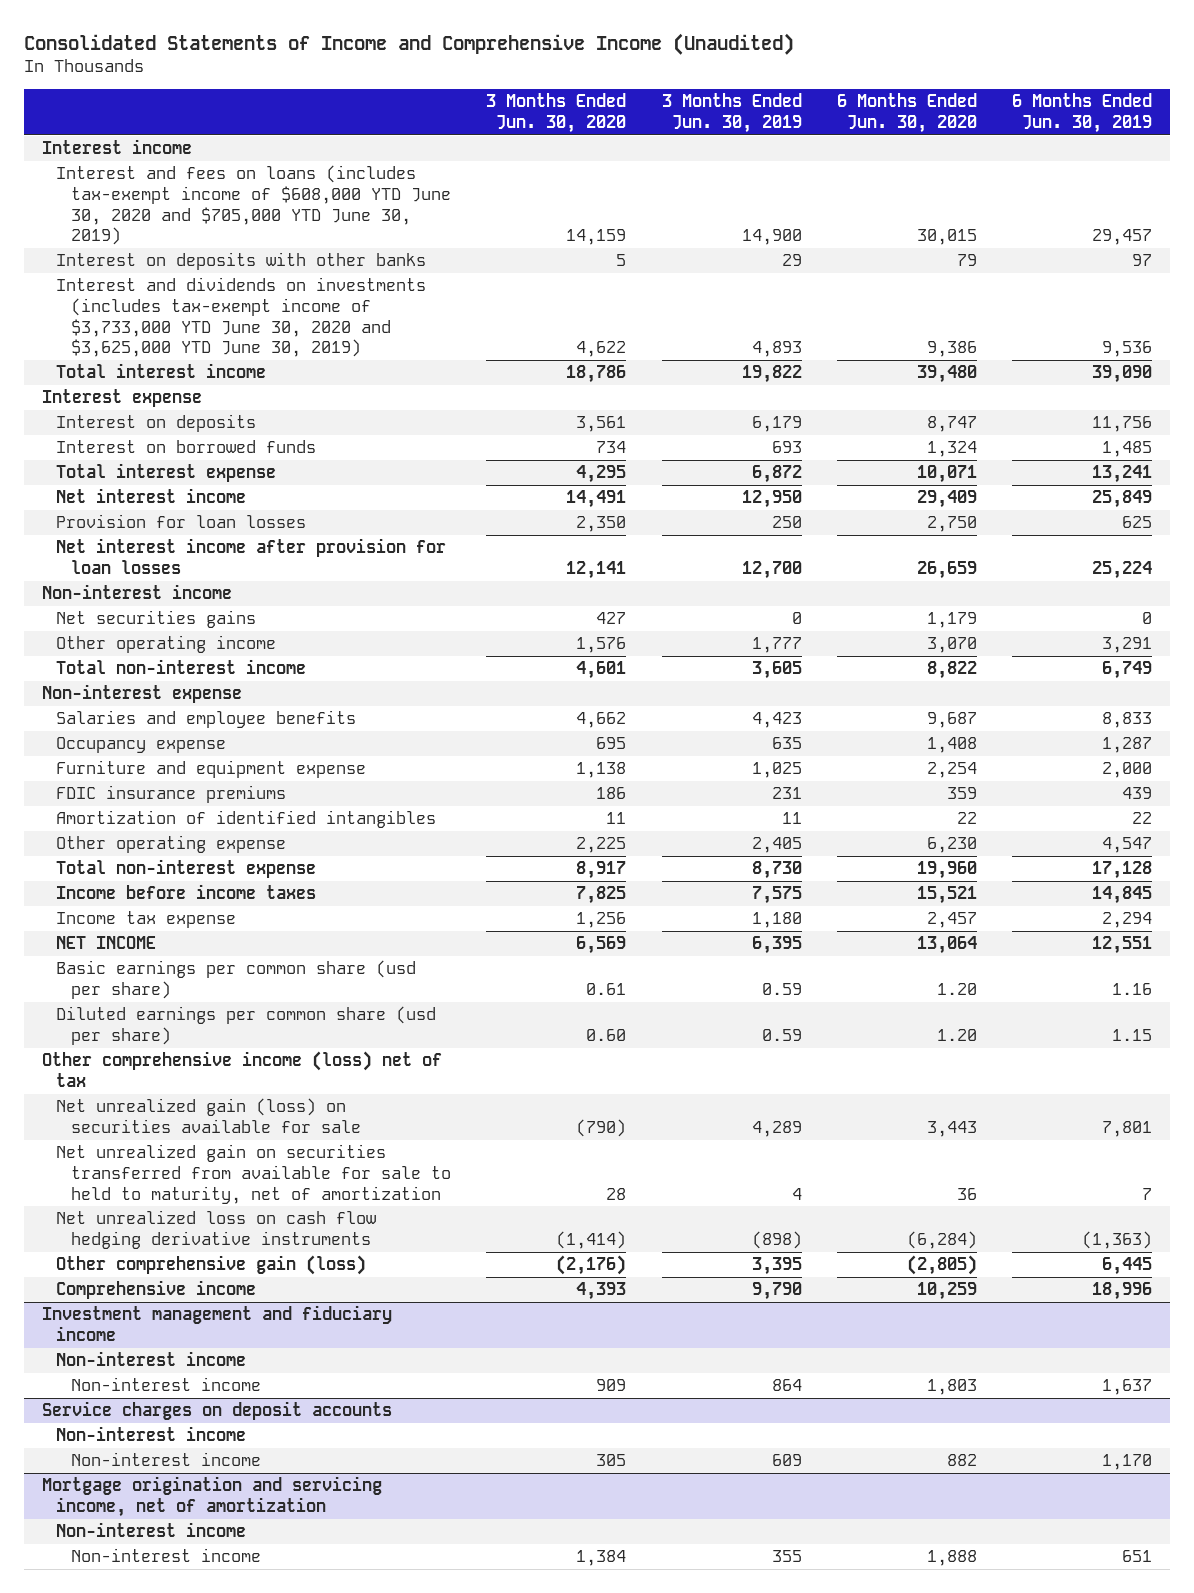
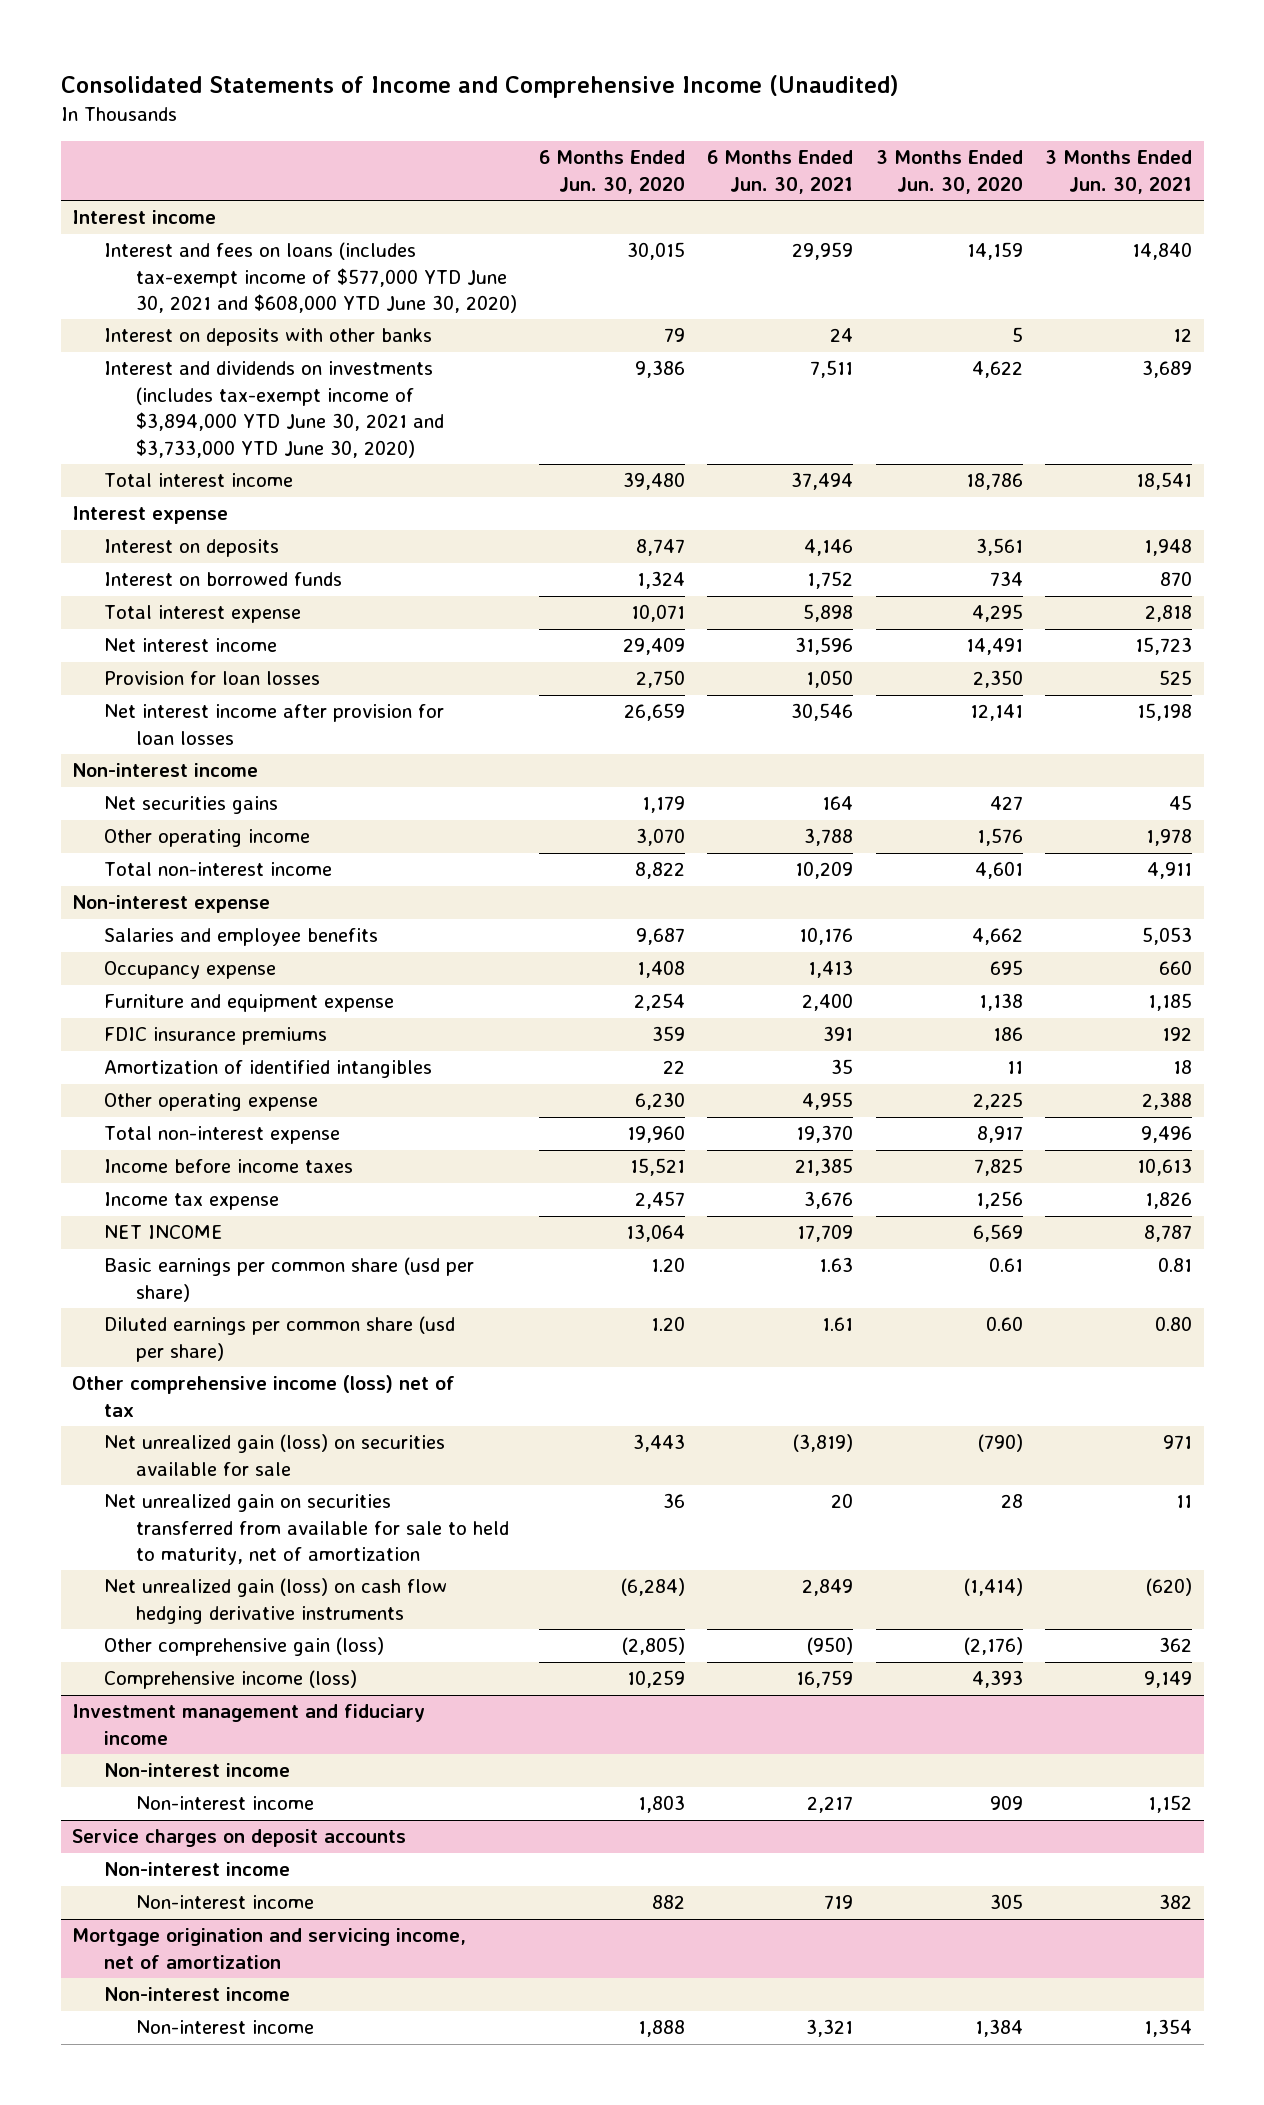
[661,93,802,133] 3 Months Ended Jun. 30, 2019 -> none
[1012,93,1153,133] 6 Months Ended Jun. 30, 2019 -> none
none -> [707,150,854,194] 6 Months Ended Jun. 30, 2021
none -> [1045,150,1193,194] 3 Months Ended Jun. 30, 2021
[56,165,452,246] Interest and fees on loans (includes tax-exempt income of $608,000 YTD June 30, 2020 and $705,000 YTD June 30, 2019) -> [103,242,517,314] Interest and fees on loans (includes tax-exempt income of $577,000 YTD June 30, 2021 and $608,000 YTD June 30, 2020)
[56,277,427,358] Interest and dividends on investments (includes tax-exempt income of $3,733,000 YTD June 30, 2020 and $3,625,000 YTD June 30, 2019) -> [103,361,444,458] Interest and dividends on investments (includes tax-exempt income of $3,894,000 YTD June 30, 2021 and $3,733,000 YTD June 30, 2020)
[56,1210,377,1250] Net unrealized loss on cash flow hedging derivative instruments -> [103,1578,447,1624] Net unrealized gain (loss) on cash flow hedging derivative instruments
[56,1280,257,1300] Comprehensive income -> [103,1670,357,1690] Comprehensive income (loss)

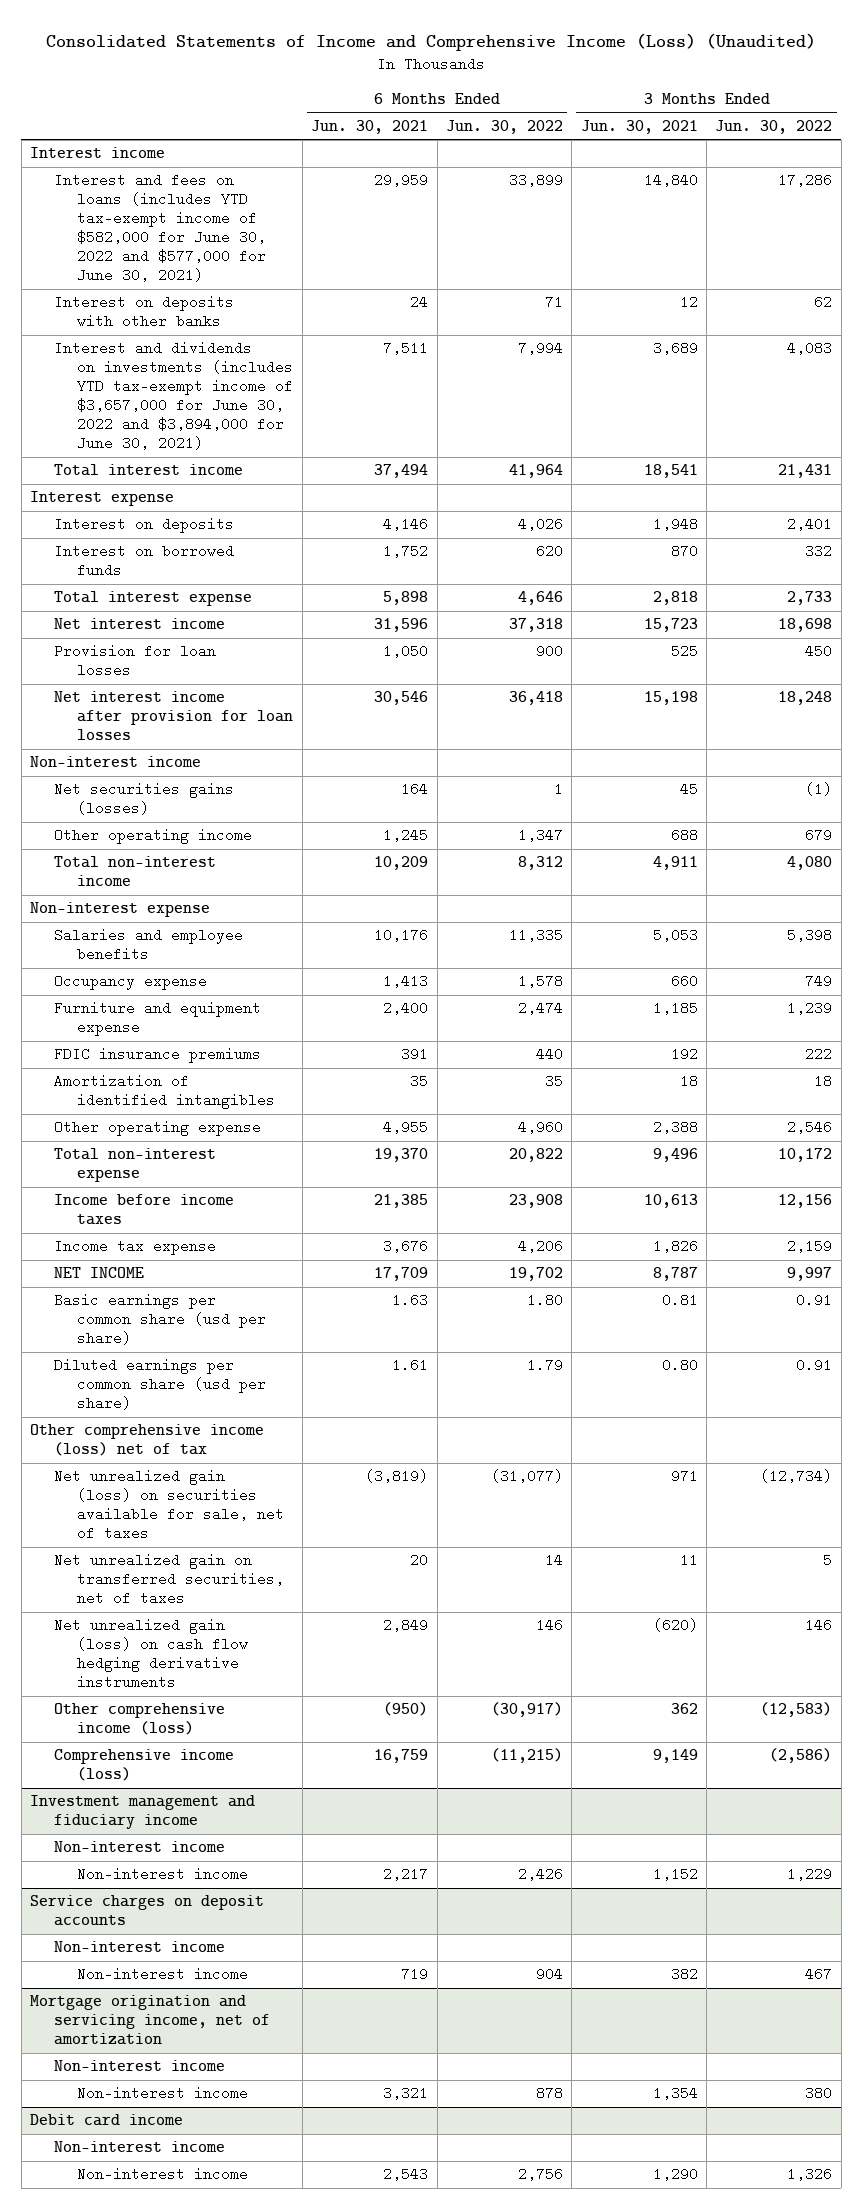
[60,74,899,98] Consolidated Statements of Income and Comprehensive Income (Unaudited) -> [46,32,817,51] Consolidated Statements of Income and Comprehensive Income (Loss) (Unaudited)
[539,150,686,194] 6 Months Ended Jun. 30, 2020 -> none
[875,150,1023,194] 3 Months Ended Jun. 30, 2020 -> none
none -> [445,119,563,134] Jun. 30, 2022
none -> [715,119,833,134] Jun. 30, 2022
[103,242,517,314] Interest and fees on loans (includes tax-exempt income of $577,000 YTD June 30, 2021 and $608,000 YTD June 30, 2020) -> [53,173,267,283] Interest and fees on loans (includes YTD tax-exempt income of $582,000 for June 30, 2022 and $577,000 for June 30, 2021)
[103,361,444,458] Interest and dividends on investments (includes tax-exempt income of $3,894,000 YTD June 30, 2021 and $3,733,000 YTD June 30, 2020) -> [53,341,294,451] Interest and dividends on investments (includes YTD tax-exempt income of $3,657,000 for June 30, 2022 and $3,894,000 for June 30, 2021)
[103,796,278,815] Net securities gains -> [53,782,234,816] Net securities gains (losses)
[804,828,854,847] 3,788 -> [383,828,429,843] 1,245
[1146,829,1193,847] 1,978 -> [670,828,698,843] 688
[103,1434,445,1476] Net unrealized gain (loss) on securities available for sale -> [53,1469,285,1541] Net unrealized gain (loss) on securities available for sale, net of taxes
[103,1494,509,1566] Net unrealized gain on securities transferred from available for sale to held to maturity, net of amortization -> [53,1553,285,1606] Net unrealized gain on transferred securities, net of taxes
[103,1637,384,1657] Other comprehensive gain (loss) -> [53,1703,225,1736] Other comprehensive income (loss)
none -> [30,2114,184,2127] Debit card income
none -> [53,2141,225,2153] Non-interest income
none -> [77,2167,249,2182] Non-interest income

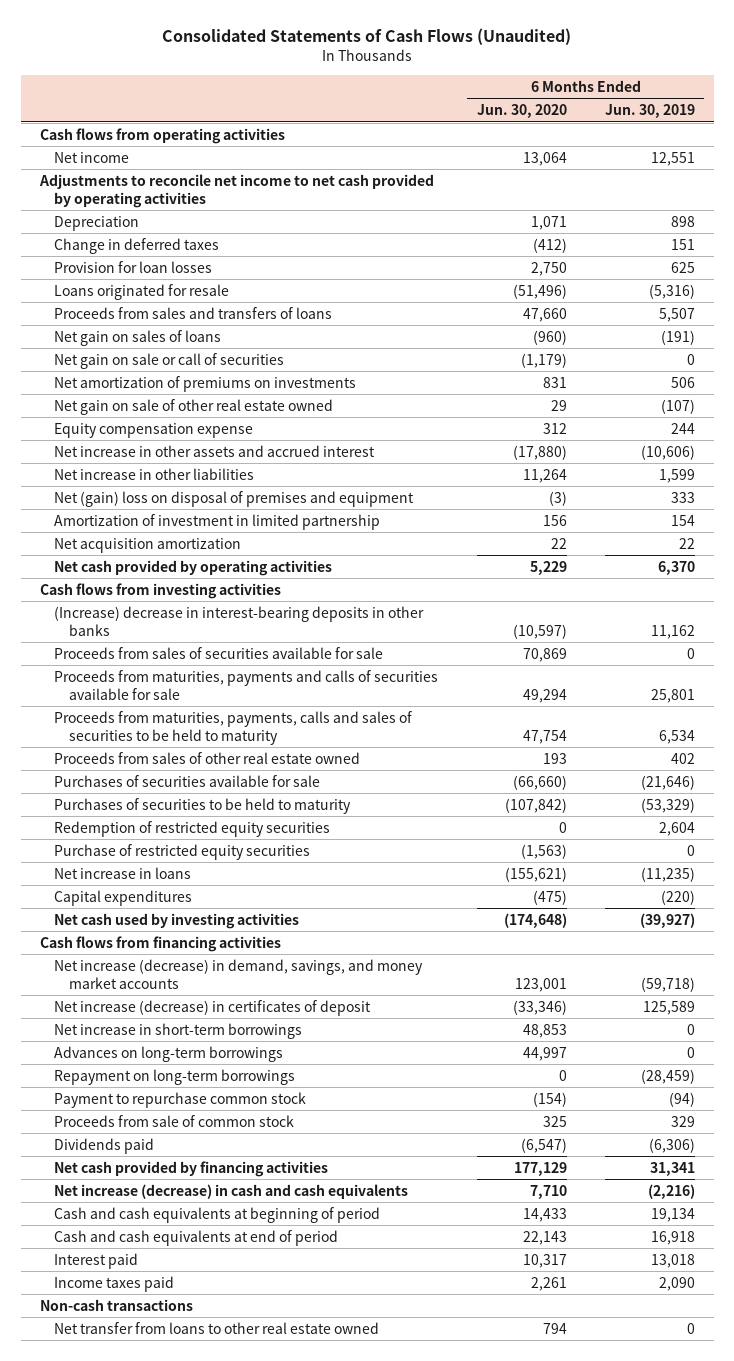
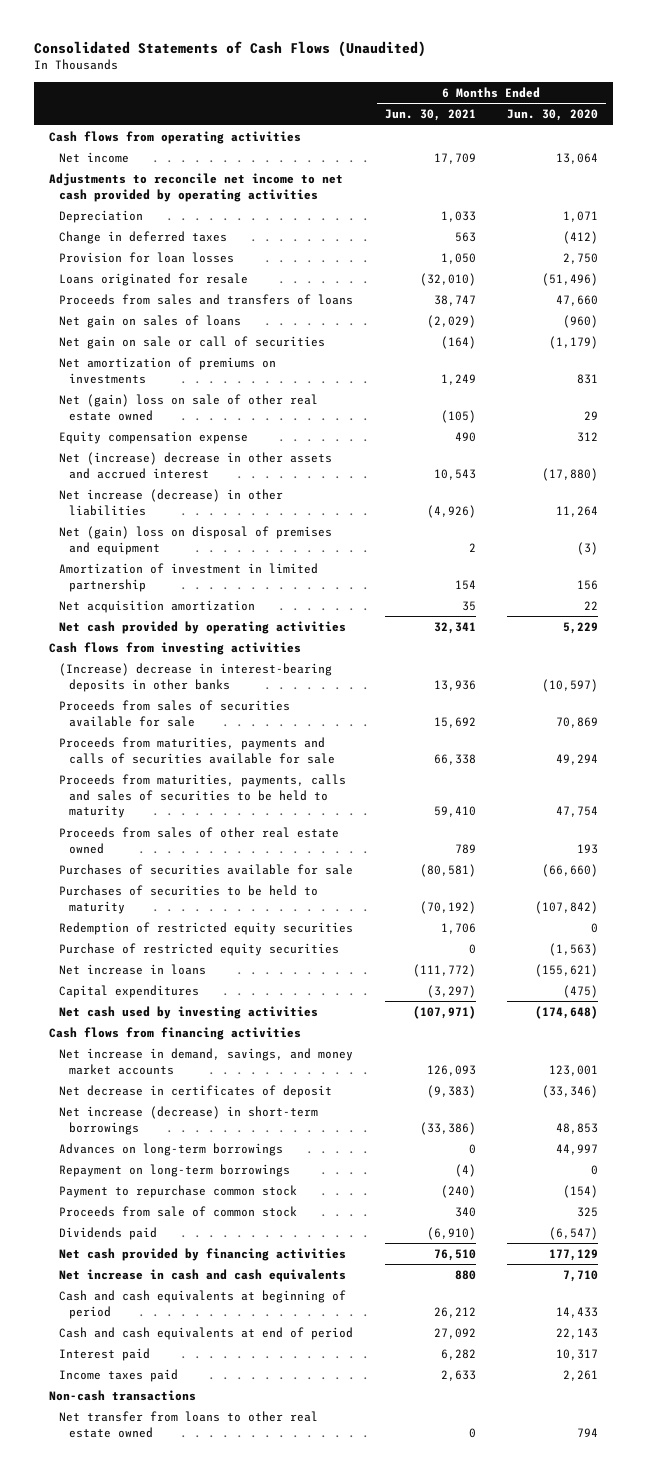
[604,104,695,119] Jun. 30, 2019 -> none
none -> [384,109,476,122] Jun. 30, 2021
[54,398,334,415] Net gain on sale of other real estate owned -> [59,394,319,421] Net (gain) loss on sale of other real estate owned
[54,444,376,457] Net increase in other assets and accrued interest -> [59,452,333,479] Net (increase) decrease in other assets and accrued interest
[54,467,255,480] Net increase in other liabilities -> [59,489,284,516] Net increase (decrease) in other liabilities
[54,958,424,989] Net increase (decrease) in demand, savings, and money market accounts -> [59,1048,354,1075] Net increase in demand, savings, and money market accounts
[54,999,372,1016] Net increase (decrease) in certificates of deposit -> [59,1085,333,1099] Net decrease in certificates of deposit
[54,1022,303,1039] Net increase in short-term borrowings -> [59,1106,319,1135] Net increase (decrease) in short-term borrowings
[54,1183,409,1199] Net increase (decrease) in cash and cash equivalents -> [59,1269,347,1283] Net increase in cash and cash equivalents

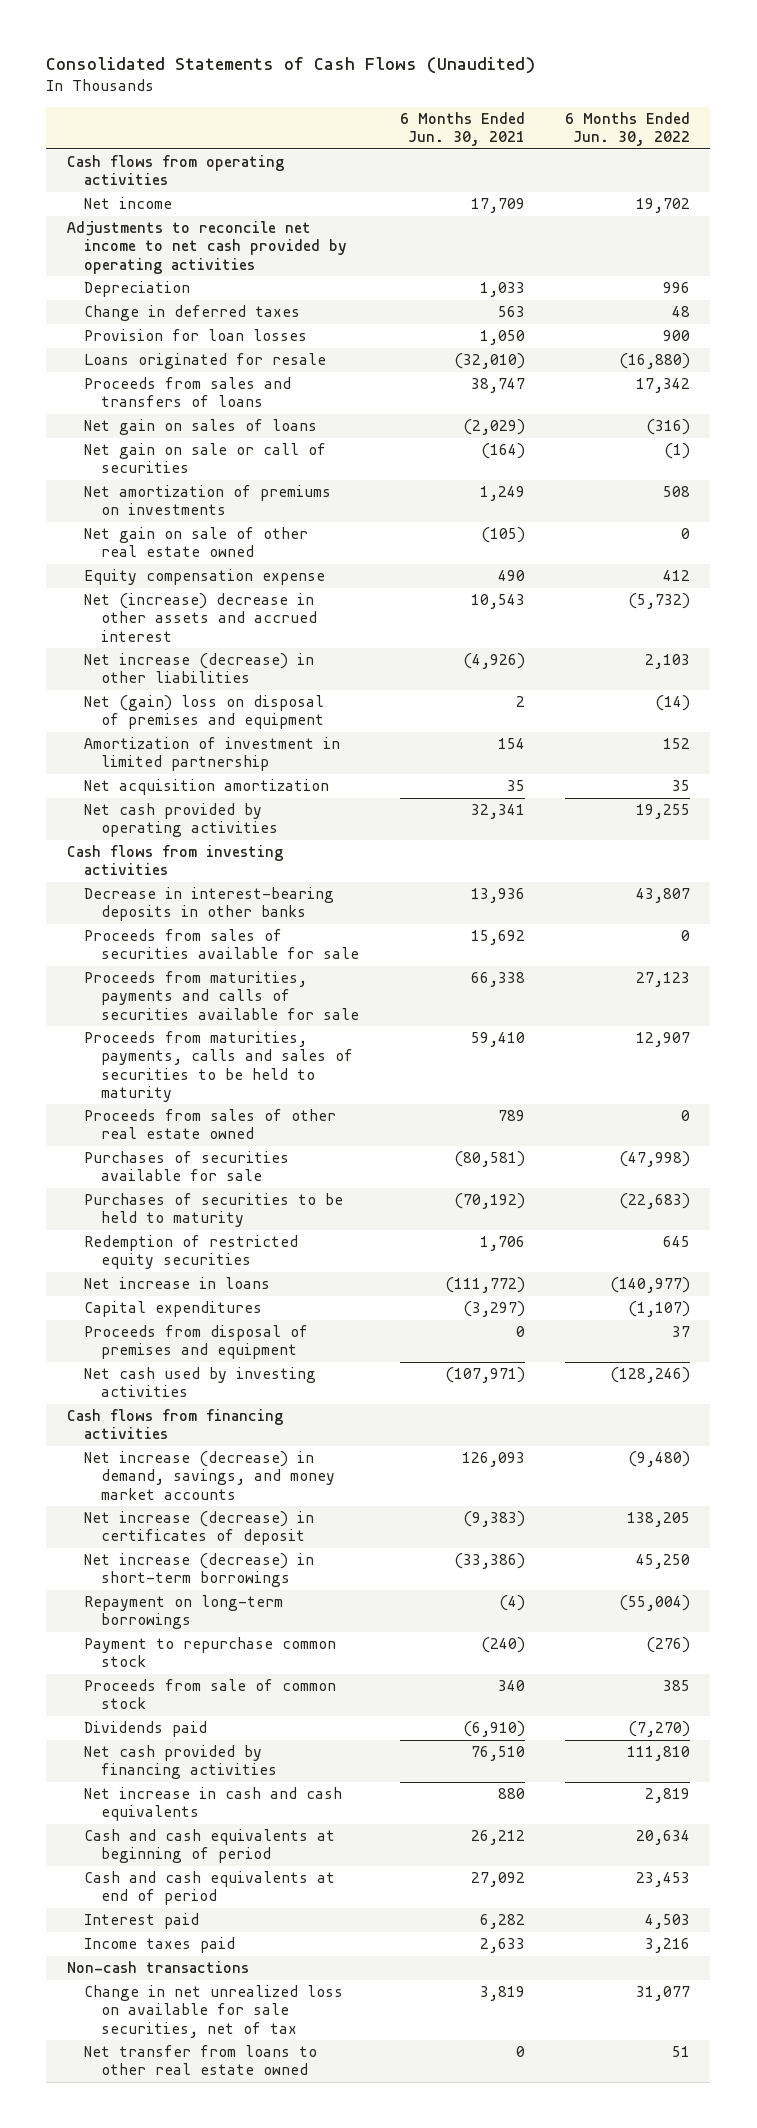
[506,109,598,122] Jun. 30, 2020 -> none
none -> [565,112,691,147] 6 Months Ended Jun. 30, 2022
[59,394,319,421] Net (gain) loss on sale of other real estate owned -> [83,527,308,558] Net gain on sale of other real estate owned
[59,663,333,692] (Increase) decrease in interest-bearing deposits in other banks -> [83,887,334,922] Decrease in interest-bearing deposits in other banks
[59,943,340,957] Purchase of restricted equity securities -> none
none -> [83,1325,308,1360] Proceeds from disposal of premises and equipment
[59,1048,354,1075] Net increase in demand, savings, and money market accounts -> [83,1451,336,1500] Net increase (decrease) in demand, savings, and money market accounts
[59,1085,333,1099] Net decrease in certificates of deposit -> [83,1511,314,1546] Net increase (decrease) in certificates of deposit
[59,1143,284,1157] Advances on long-term borrowings -> none
none -> [83,1985,343,2038] Change in net unrealized loss on available for sale securities, net of tax

